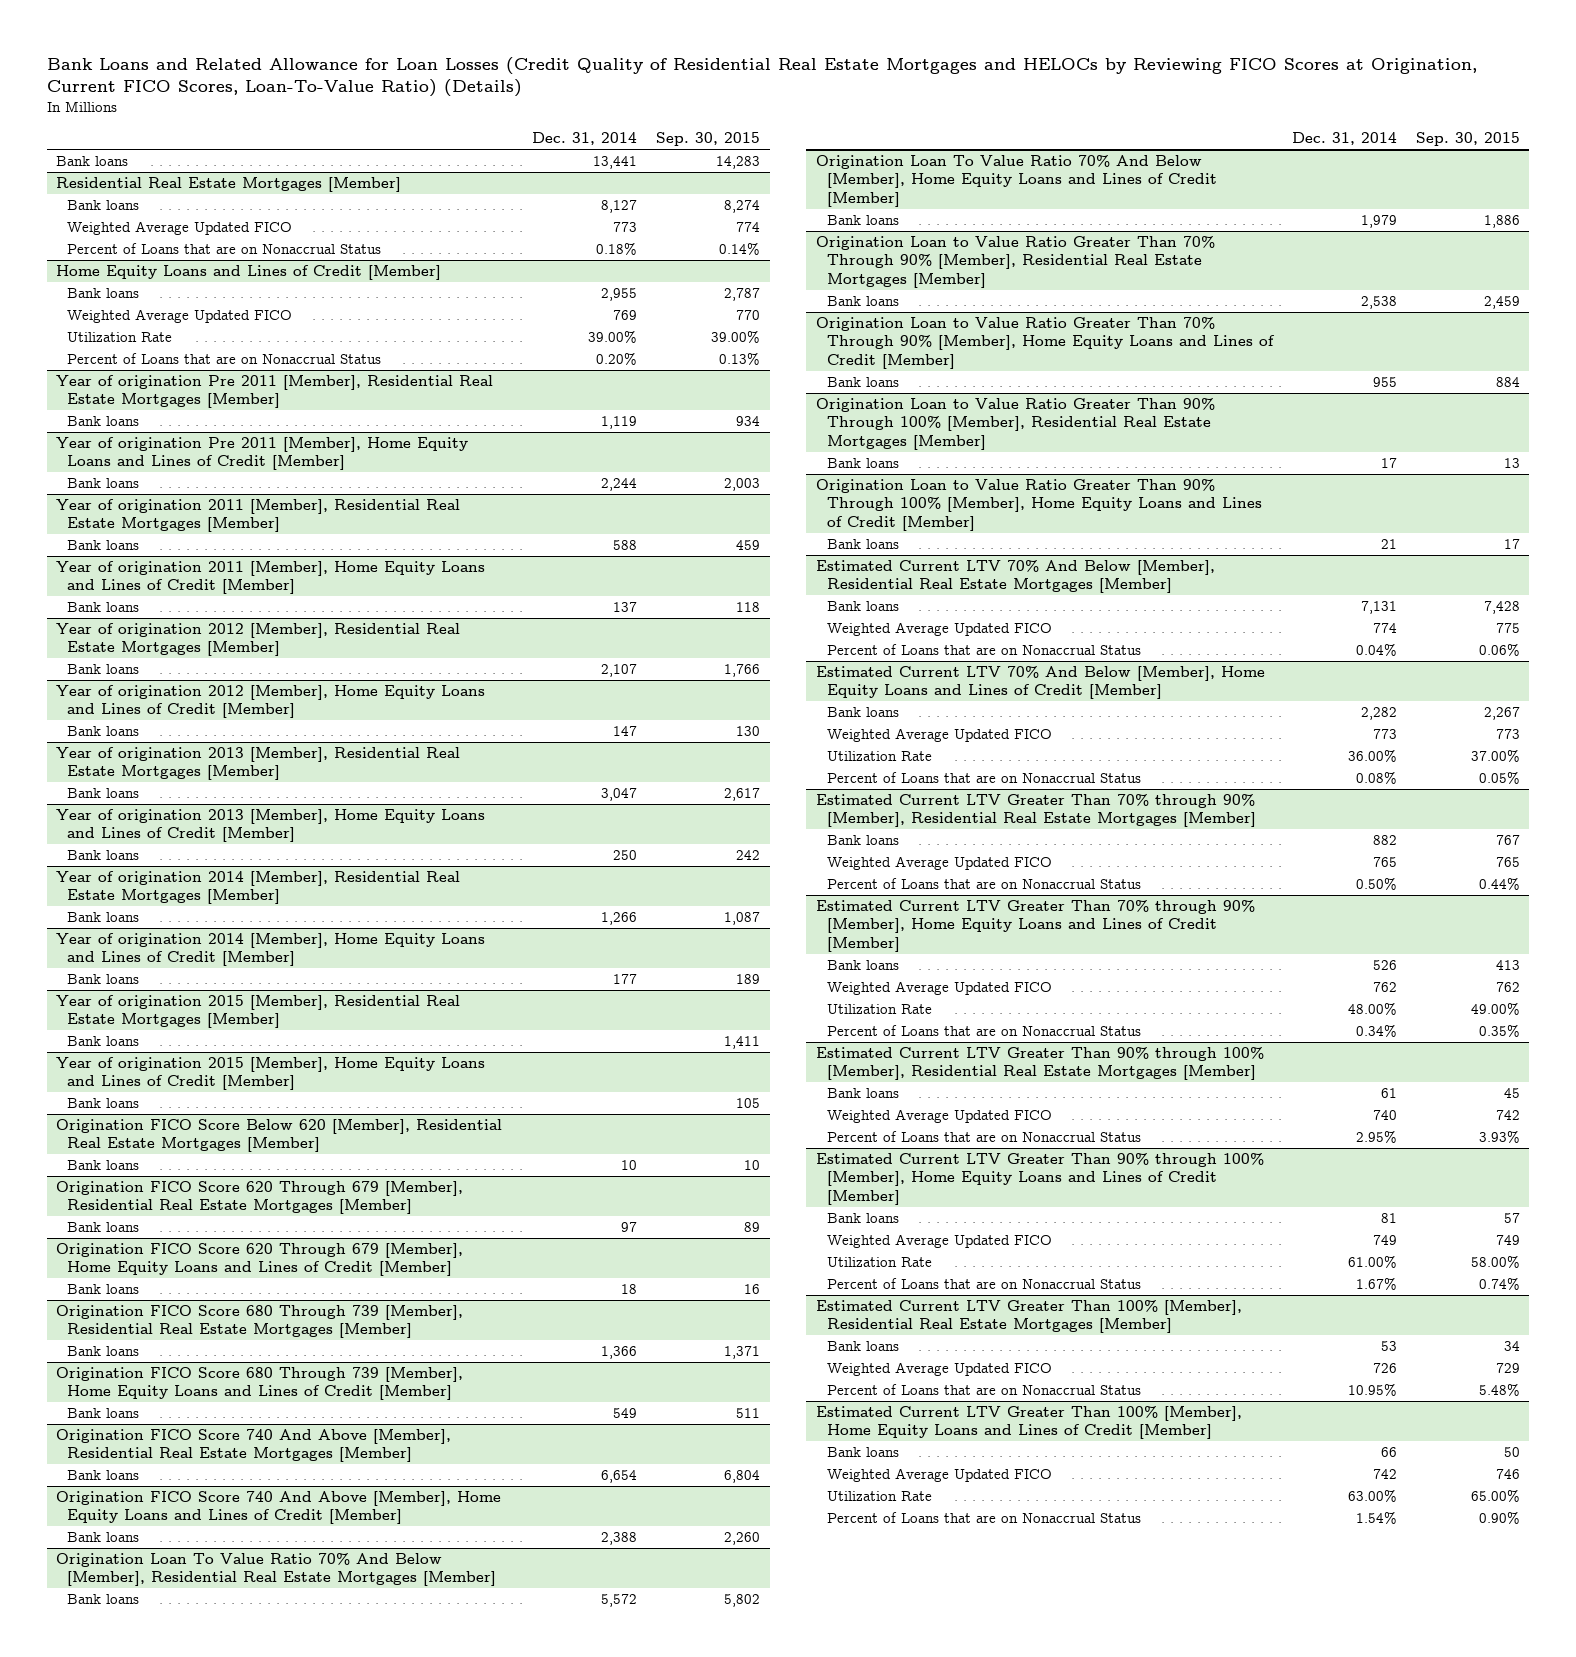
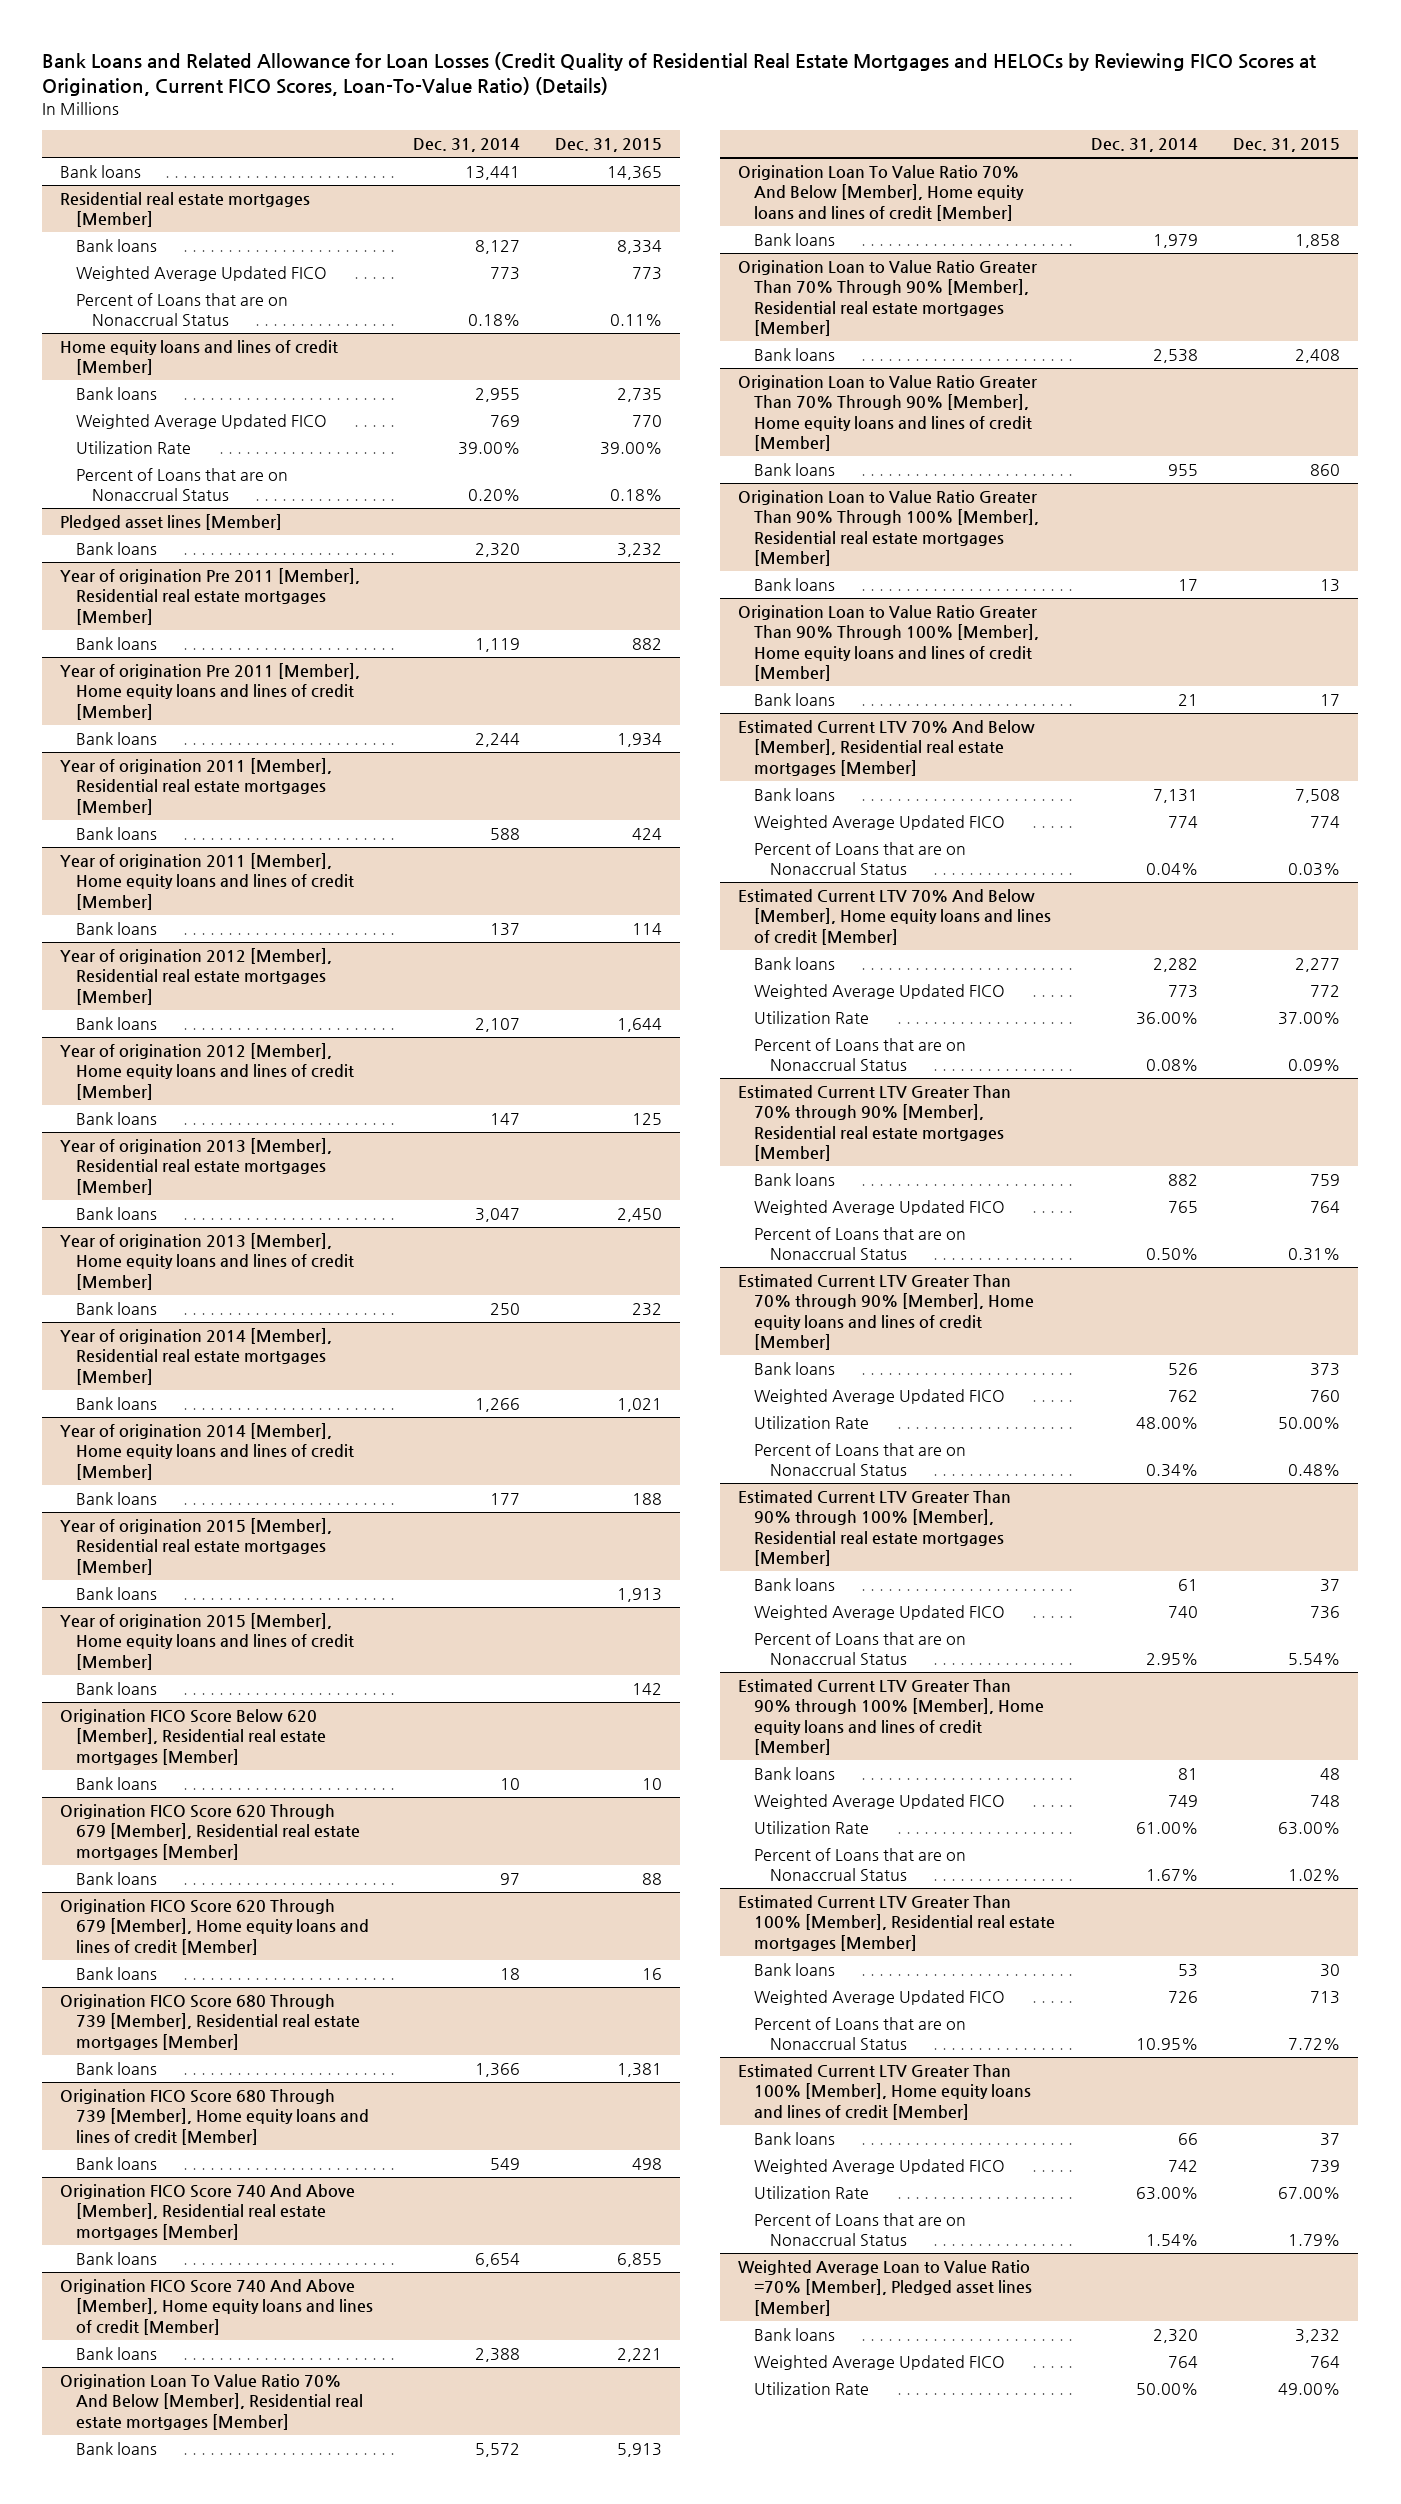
[656,132,761,147] Sep. 30, 2015 -> none
none -> [555,138,663,153] Dec. 31, 2015
[56,177,402,193] Residential Real Estate Mortgages [Member] -> [60,192,311,228] Residential real estate mortgages [Member]
[56,265,442,281] Home Equity Loans and Lines of Credit [Member] -> [60,340,339,376] Home equity loans and lines of credit [Member]
none -> [60,514,283,531] Pledged asset lines [Member]
none -> [76,542,158,556] Bank loans
[56,375,494,409] Year of origination Pre 2011 [Member], Residential Real Estate Mortgages [Member] -> [60,568,361,625] Year of origination Pre 2011 [Member], Residential real estate mortgages [Member]
[56,437,469,471] Year of origination Pre 2011 [Member], Home Equity Loans and Lines of Credit [Member] -> [60,663,361,720] Year of origination Pre 2011 [Member], Home equity loans and lines of credit [Member]
[56,499,461,533] Year of origination 2011 [Member], Residential Real Estate Mortgages [Member] -> [60,758,333,815] Year of origination 2011 [Member], Residential real estate mortgages [Member]
[56,561,486,595] Year of origination 2011 [Member], Home Equity Loans and Lines of Credit [Member] -> [60,853,355,910] Year of origination 2011 [Member], Home equity loans and lines of credit [Member]
[56,623,461,657] Year of origination 2012 [Member], Residential Real Estate Mortgages [Member] -> [60,948,333,1005] Year of origination 2012 [Member], Residential real estate mortgages [Member]
[56,685,486,719] Year of origination 2012 [Member], Home Equity Loans and Lines of Credit [Member] -> [60,1043,355,1100] Year of origination 2012 [Member], Home equity loans and lines of credit [Member]
[56,747,461,781] Year of origination 2013 [Member], Residential Real Estate Mortgages [Member] -> [60,1138,333,1195] Year of origination 2013 [Member], Residential real estate mortgages [Member]
[56,809,486,843] Year of origination 2013 [Member], Home Equity Loans and Lines of Credit [Member] -> [60,1233,355,1290] Year of origination 2013 [Member], Home equity loans and lines of credit [Member]
[56,871,461,905] Year of origination 2014 [Member], Residential Real Estate Mortgages [Member] -> [60,1328,333,1385] Year of origination 2014 [Member], Residential real estate mortgages [Member]
[56,933,486,967] Year of origination 2014 [Member], Home Equity Loans and Lines of Credit [Member] -> [60,1423,355,1480] Year of origination 2014 [Member], Home equity loans and lines of credit [Member]
[56,995,461,1029] Year of origination 2015 [Member], Residential Real Estate Mortgages [Member] -> [60,1518,333,1575] Year of origination 2015 [Member], Residential real estate mortgages [Member]
[56,1057,486,1091] Year of origination 2015 [Member], Home Equity Loans and Lines of Credit [Member] -> [60,1613,355,1670] Year of origination 2015 [Member], Home equity loans and lines of credit [Member]
[56,1119,503,1153] Origination FICO Score Below 620 [Member], Residential Real Estate Mortgages [Member] -> [60,1709,327,1765] Origination FICO Score Below 620 [Member], Residential real estate mortgages [Member]
[56,1181,464,1215] Origination FICO Score 620 Through 679 [Member], Residential Real Estate Mortgages [Member] -> [60,1804,361,1860] Origination FICO Score 620 Through 679 [Member], Residential real estate mortgages [Member]
[56,1243,464,1277] Origination FICO Score 620 Through 679 [Member], Home Equity Loans and Lines of Credit [Member] -> [60,1899,370,1955] Origination FICO Score 620 Through 679 [Member], Home equity loans and lines of credit [Member]
[56,1305,464,1339] Origination FICO Score 680 Through 739 [Member], Residential Real Estate Mortgages [Member] -> [60,1994,361,2050] Origination FICO Score 680 Through 739 [Member], Residential real estate mortgages [Member]
[56,1367,464,1401] Origination FICO Score 680 Through 739 [Member], Home Equity Loans and Lines of Credit [Member] -> [60,2089,370,2145] Origination FICO Score 680 Through 739 [Member], Home equity loans and lines of credit [Member]
[56,1429,452,1463] Origination FICO Score 740 And Above [Member], Residential Real Estate Mortgages [Member] -> [60,2184,356,2240] Origination FICO Score 740 And Above [Member], Residential real estate mortgages [Member]
[56,1491,502,1525] Origination FICO Score 740 And Above [Member], Home Equity Loans and Lines of Credit [Member] -> [60,2279,374,2335] Origination FICO Score 740 And Above [Member], Home equity loans and lines of credit [Member]
[56,1553,497,1587] Origination Loan To Value Ratio 70% And Below [Member], Residential Real Estate Mortgages [Member] -> [60,2374,364,2430] Origination Loan To Value Ratio 70% And Below [Member], Residential real estate mortgages [Member]
[815,155,1217,207] Origination Loan To Value Ratio 70% And Below [Member], Home Equity Loans and Lines of Credit [Member] -> [738,165,1025,221] Origination Loan To Value Ratio 70% And Below [Member], Home equity loans and lines of credit [Member]
[815,236,1215,288] Origination Loan to Value Ratio Greater Than 70% Through 90% [Member], Residential Real Estate Mortgages [Member] -> [738,260,1038,337] Origination Loan to Value Ratio Greater Than 70% Through 90% [Member], Residential real estate mortgages [Member]
[815,317,1275,369] Origination Loan to Value Ratio Greater Than 70% Through 90% [Member], Home Equity Loans and Lines of Credit [Member] -> [738,375,1038,452] Origination Loan to Value Ratio Greater Than 70% Through 90% [Member], Home equity loans and lines of credit [Member]
[815,398,1215,450] Origination Loan to Value Ratio Greater Than 90% Through 100% [Member], Residential Real Estate Mortgages [Member] -> [738,490,1040,567] Origination Loan to Value Ratio Greater Than 90% Through 100% [Member], Residential real estate mortgages [Member]
[815,479,1262,531] Origination Loan to Value Ratio Greater Than 90% Through 100% [Member], Home Equity Loans and Lines of Credit [Member] -> [738,605,1040,682] Origination Loan to Value Ratio Greater Than 90% Through 100% [Member], Home equity loans and lines of credit [Member]
[815,560,1215,594] Estimated Current LTV 70% And Below [Member], Residential Real Estate Mortgages [Member] -> [738,720,1036,776] Estimated Current LTV 70% And Below [Member], Residential real estate mortgages [Member]
[815,666,1265,700] Estimated Current LTV 70% And Below [Member], Home Equity Loans and Lines of Credit [Member] -> [738,889,1052,945] Estimated Current LTV 70% And Below [Member], Home equity loans and lines of credit [Member]
[815,794,1256,828] Estimated Current LTV Greater Than 70% through 90% [Member], Residential Real Estate Mortgages [Member] -> [738,1085,1012,1162] Estimated Current LTV Greater Than 70% through 90% [Member], Residential real estate mortgages [Member]
[815,900,1255,952] Estimated Current LTV Greater Than 70% through 90% [Member], Home Equity Loans and Lines of Credit [Member] -> [738,1274,1035,1351] Estimated Current LTV Greater Than 70% through 90% [Member], Home equity loans and lines of credit [Member]
[815,1047,1264,1081] Estimated Current LTV Greater Than 90% through 100% [Member], Residential Real Estate Mortgages [Member] -> [738,1490,1012,1567] Estimated Current LTV Greater Than 90% through 100% [Member], Residential real estate mortgages [Member]
[815,1153,1264,1205] Estimated Current LTV Greater Than 90% through 100% [Member], Home Equity Loans and Lines of Credit [Member] -> [738,1679,1045,1756] Estimated Current LTV Greater Than 90% through 100% [Member], Home equity loans and lines of credit [Member]
[815,1300,1242,1334] Estimated Current LTV Greater Than 100% [Member], Residential Real Estate Mortgages [Member] -> [738,1895,1056,1951] Estimated Current LTV Greater Than 100% [Member], Residential real estate mortgages [Member]
[815,1406,1242,1440] Estimated Current LTV Greater Than 100% [Member], Home Equity Loans and Lines of Credit [Member] -> [738,2064,1032,2120] Estimated Current LTV Greater Than 100% [Member], Home equity loans and lines of credit [Member]
none -> [738,2260,1033,2316] Weighted Average Loan to Value Ratio =70% [Member], Pledged asset lines [Member]
none -> [754,2328,836,2342] Bank loans
none -> [754,2355,1006,2371] Weighted Average Updated FICO
none -> [754,2382,870,2396] Utilization Rate

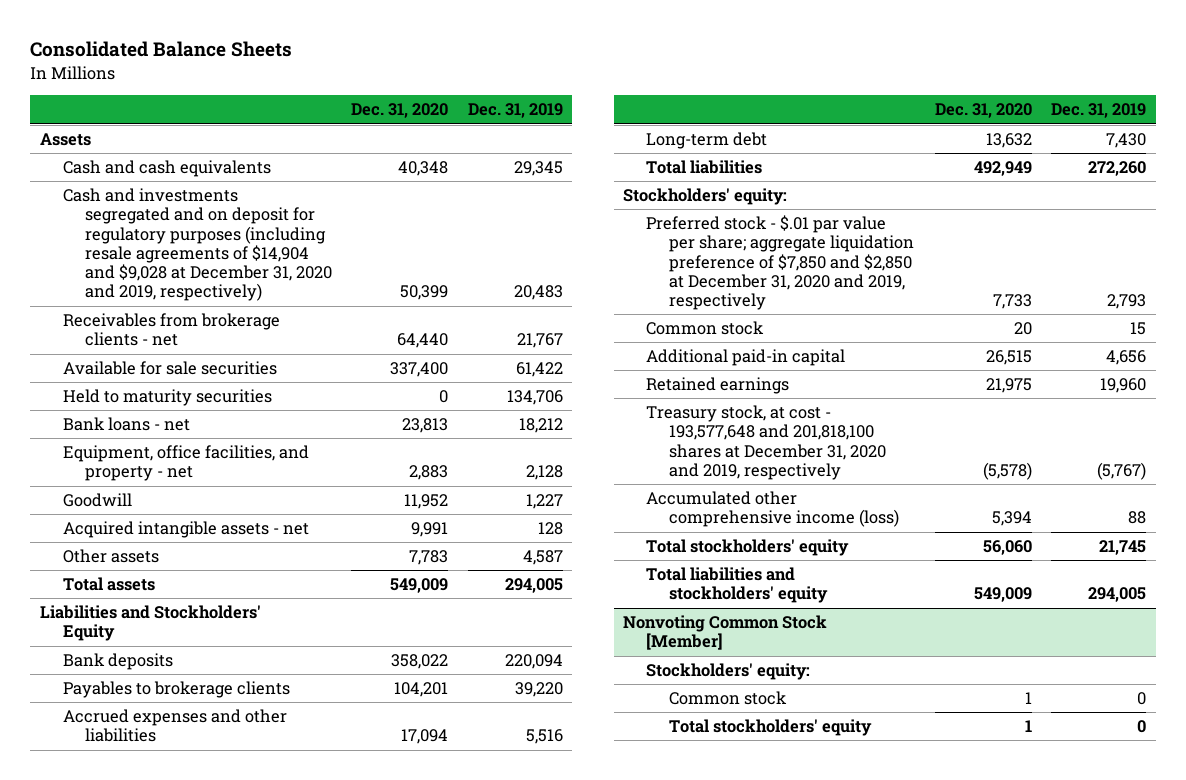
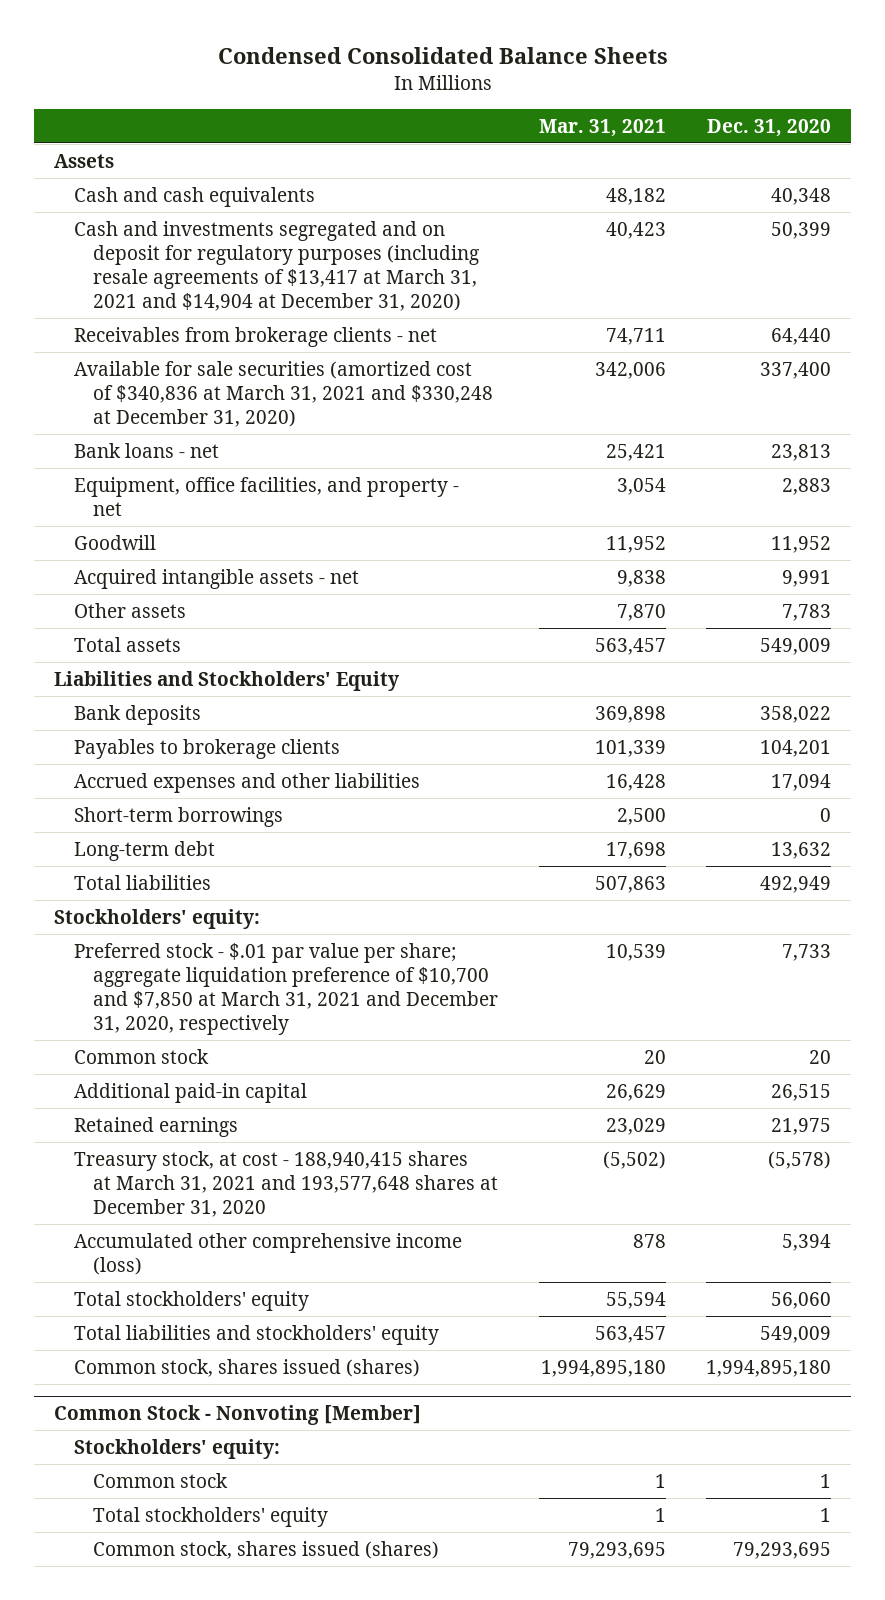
[30,41,293,58] Consolidated Balance Sheets -> [217,46,668,64] Condensed Consolidated Balance Sheets
[467,103,563,119] Dec. 31, 2019 -> none
none -> [538,118,666,137] Mar. 31, 2021
[62,188,333,302] Cash and investments segregated and on deposit for regulatory purposes (including resale agreements of $14,904 and $9,028 at December 31, 2020 and 2019, respectively) -> [73,220,480,312] Cash and investments segregated and on deposit for regulatory purposes (including resale agreements of $13,417 at March 31, 2021 and $14,904 at December 31, 2020)
[62,389,272,407] Held to maturity securities -> none
[62,361,277,376] Available for sale securities -> [73,360,494,427] Available for sale securities (amortized cost of $340,836 at March 31, 2021 and $330,248 at December 31, 2020)
none -> [73,806,283,827] Short-term borrowings
[645,215,914,311] Preferred stock - $.01 par value per share; aggregate liquidation preference of $7,850 and $2,850 at December 31, 2020 and 2019, respectively -> [73,942,499,1036] Preferred stock - $.01 par value per share; aggregate liquidation preference of $10,700 and $7,850 at March 31, 2021 and December 31, 2020, respectively
[645,405,886,480] Treasury stock, at cost - 193,577,648 and 201,818,100 shares at December 31, 2020 and 2019, respectively -> [73,1150,499,1217] Treasury stock, at cost - 188,940,415 shares at March 31, 2021 and 193,577,648 shares at December 31, 2020
none -> [73,1358,420,1377] Common stock, shares issued (shares)
[623,615,828,651] Nonvoting Common Stock [Member] -> [54,1404,422,1425] Common Stock - Nonvoting [Member]
none -> [93,1540,440,1559] Common stock, shares issued (shares)

